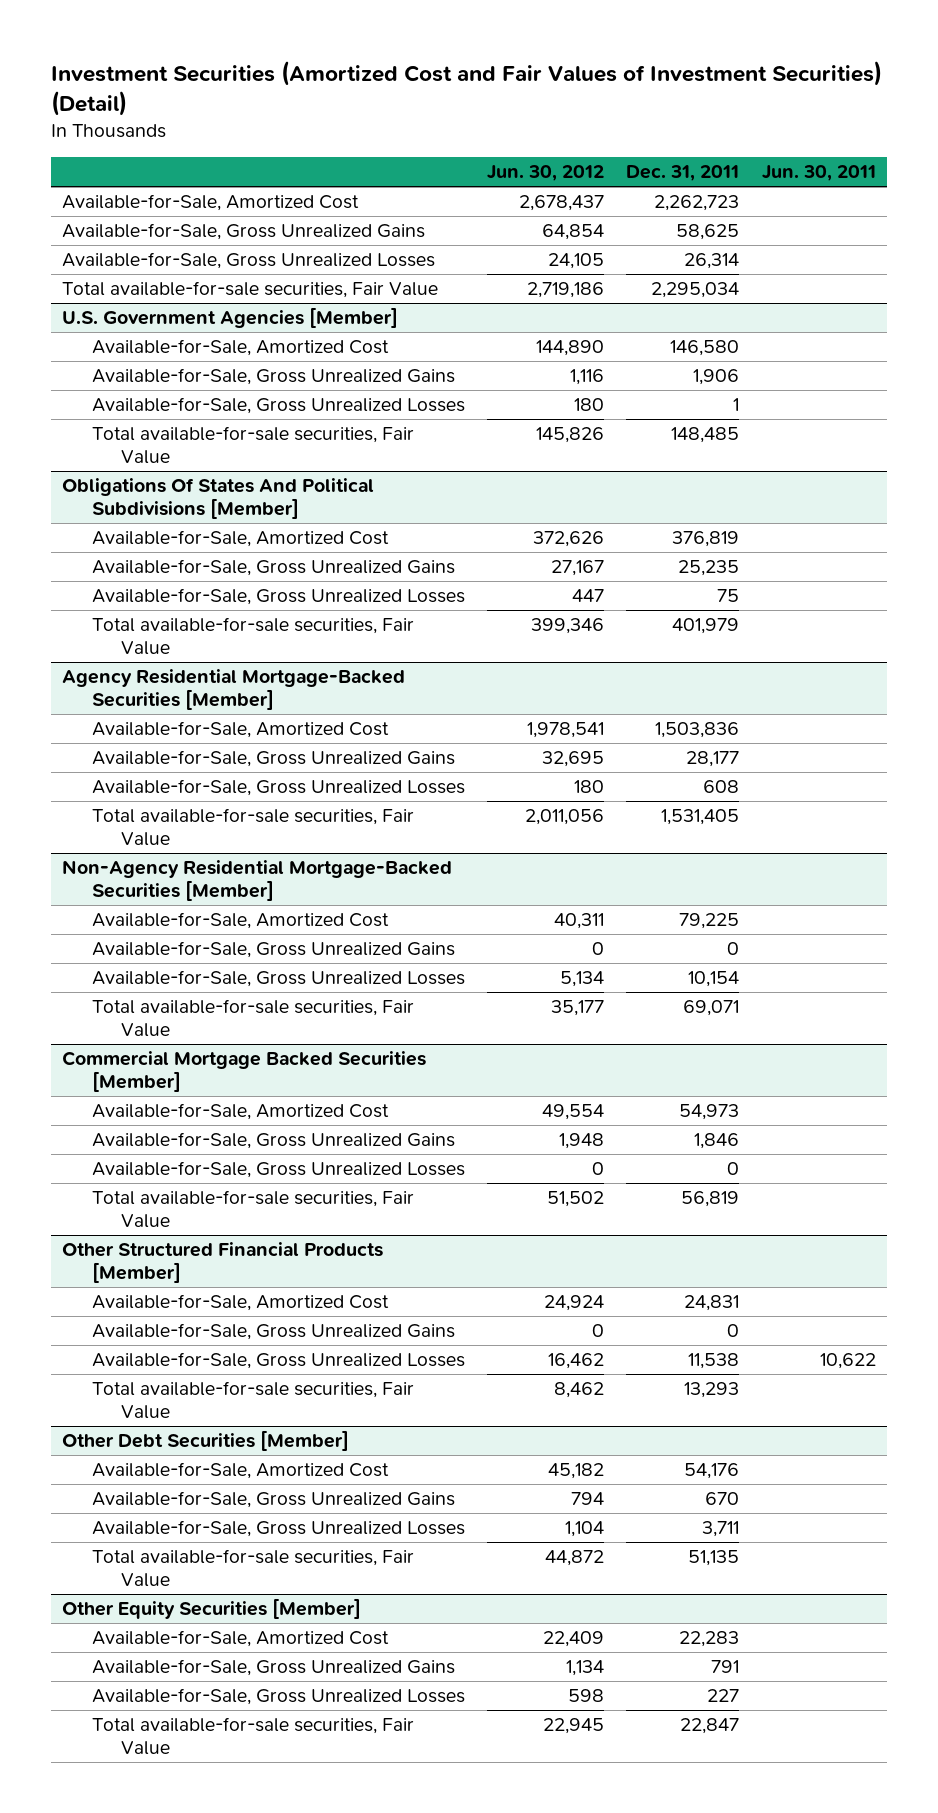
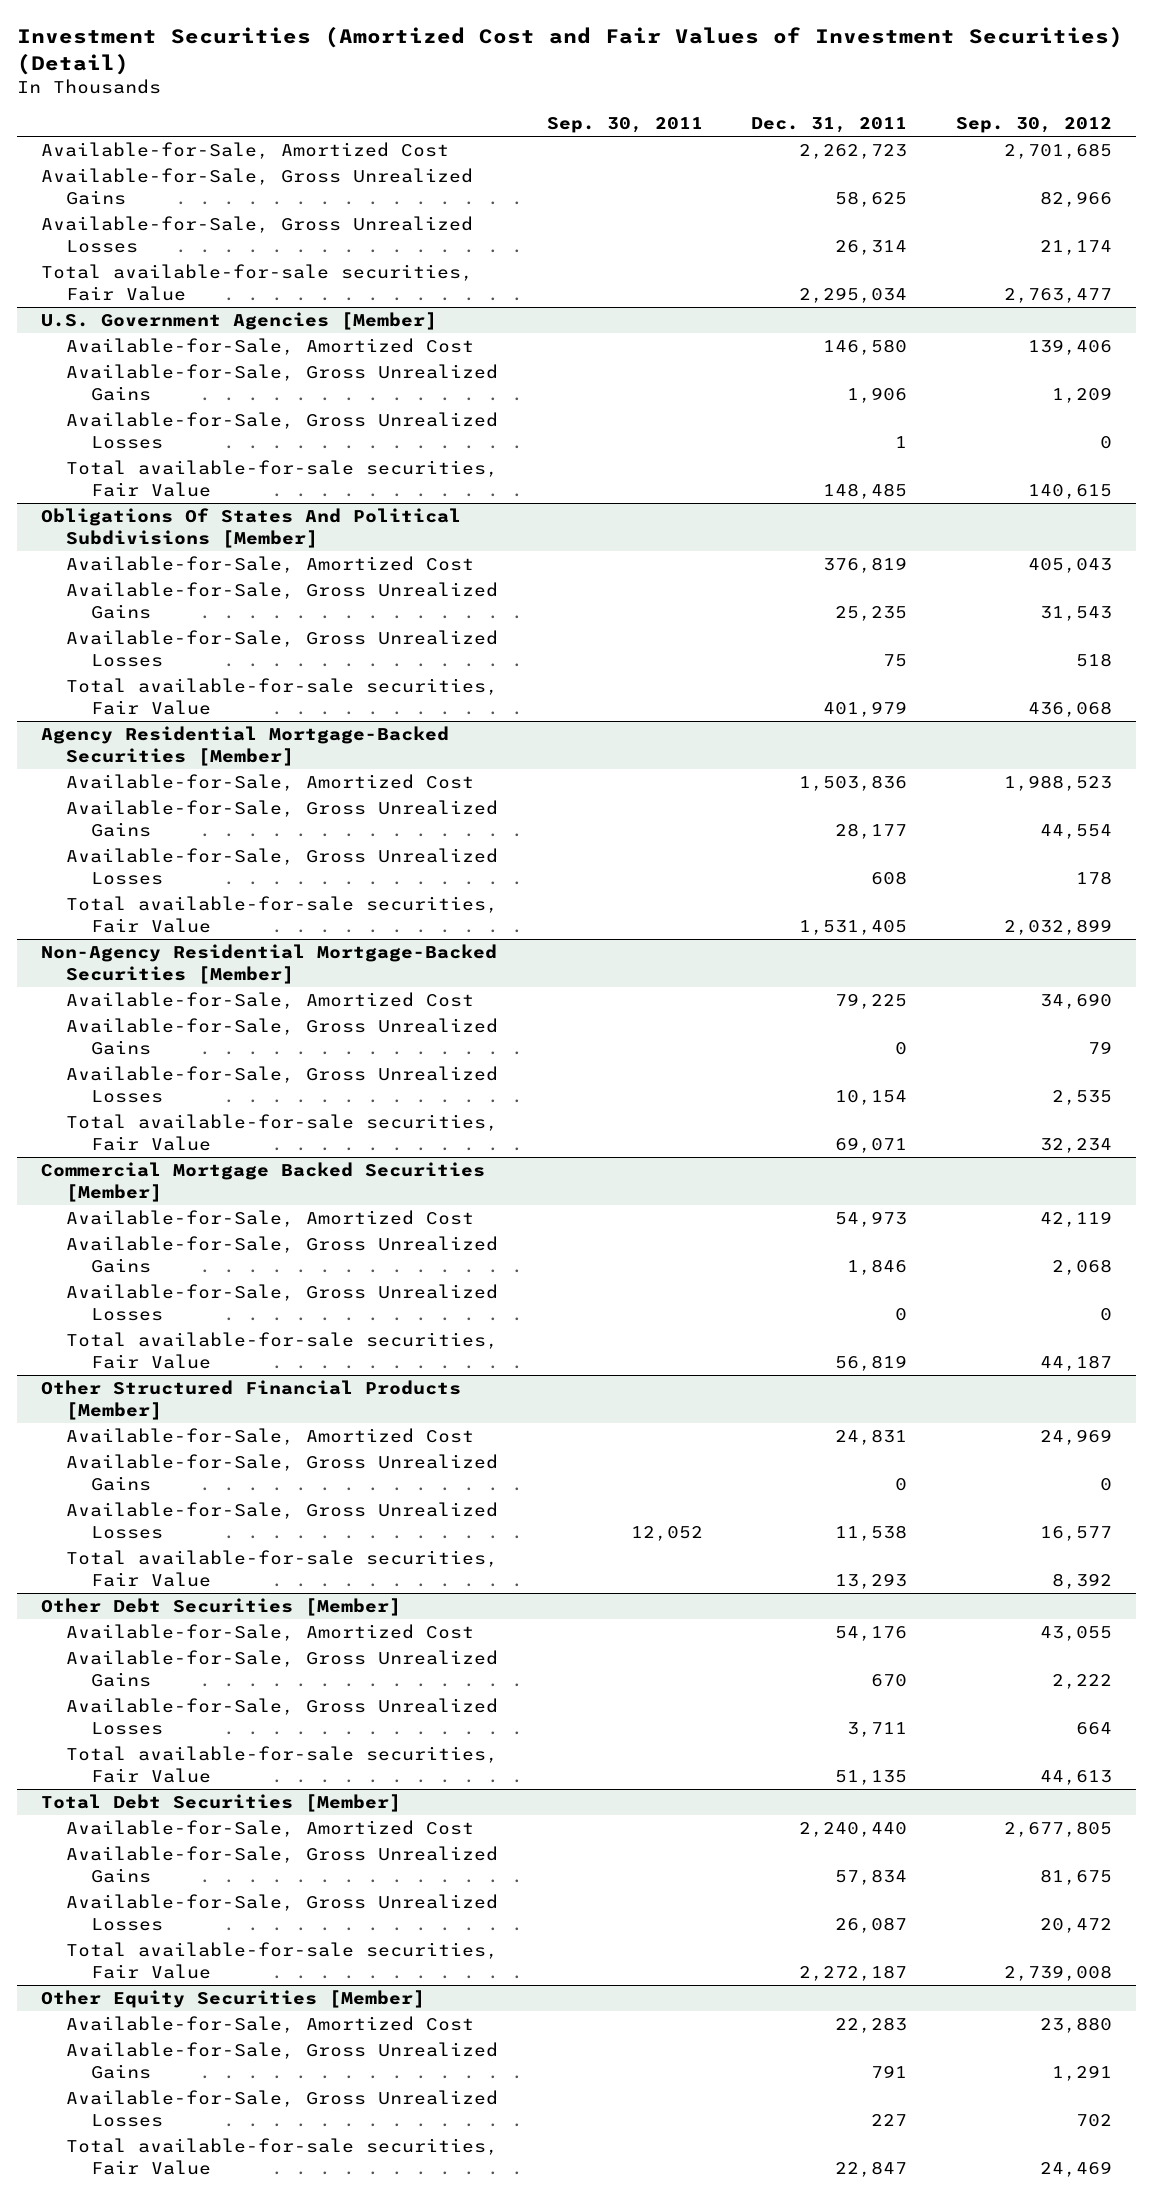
[487,164,605,181] Jun. 30, 2012 -> none
[761,164,876,181] Jun. 30, 2011 -> none
none -> [546,117,703,134] Sep. 30, 2011
none -> [956,117,1113,134] Sep. 30, 2012
none -> [41,1794,402,1813] Total Debt Securities [Member]
none -> [66,1820,475,1838] Available-for-Sale, Amortized Cost
none -> [66,1846,499,1884] Available-for-Sale, Gross Unrealized Gains
none -> [66,1894,499,1932] Available-for-Sale, Gross Unrealized Losses
none -> [66,1942,499,1980] Total available-for-sale securities, Fair Value

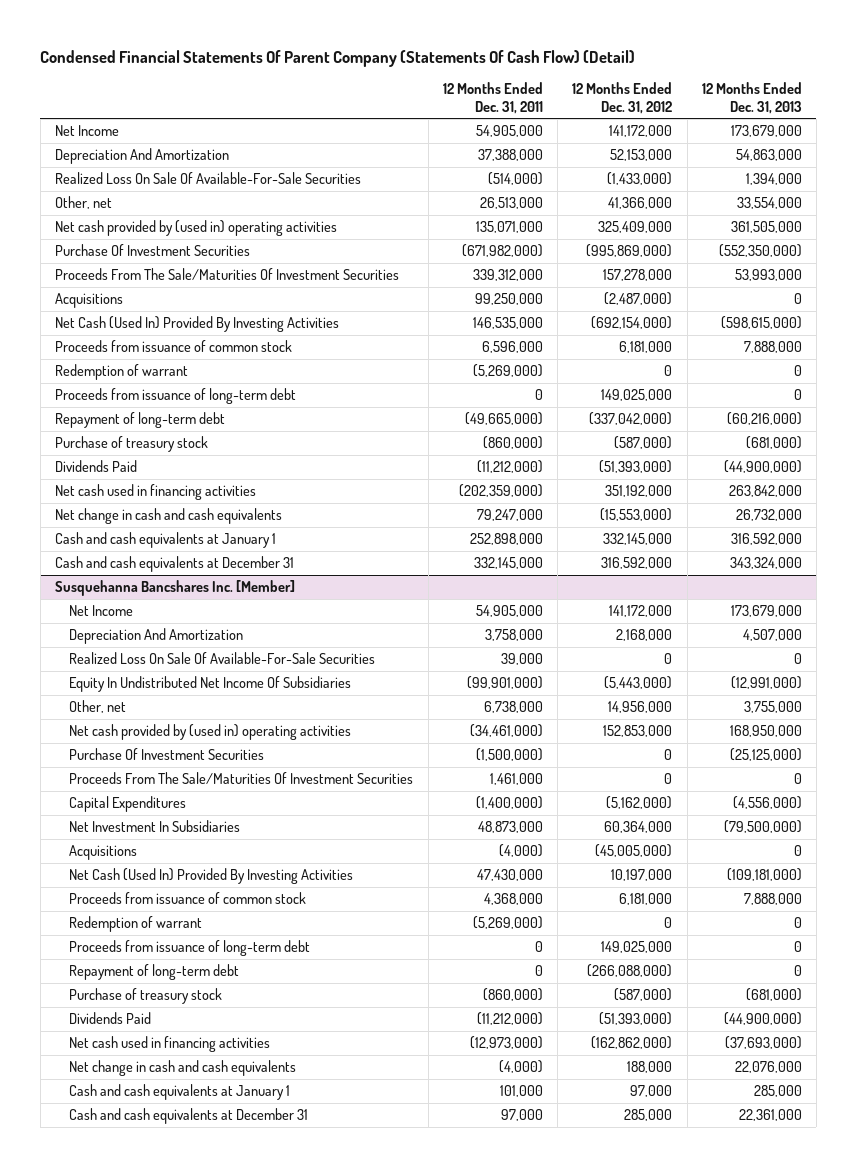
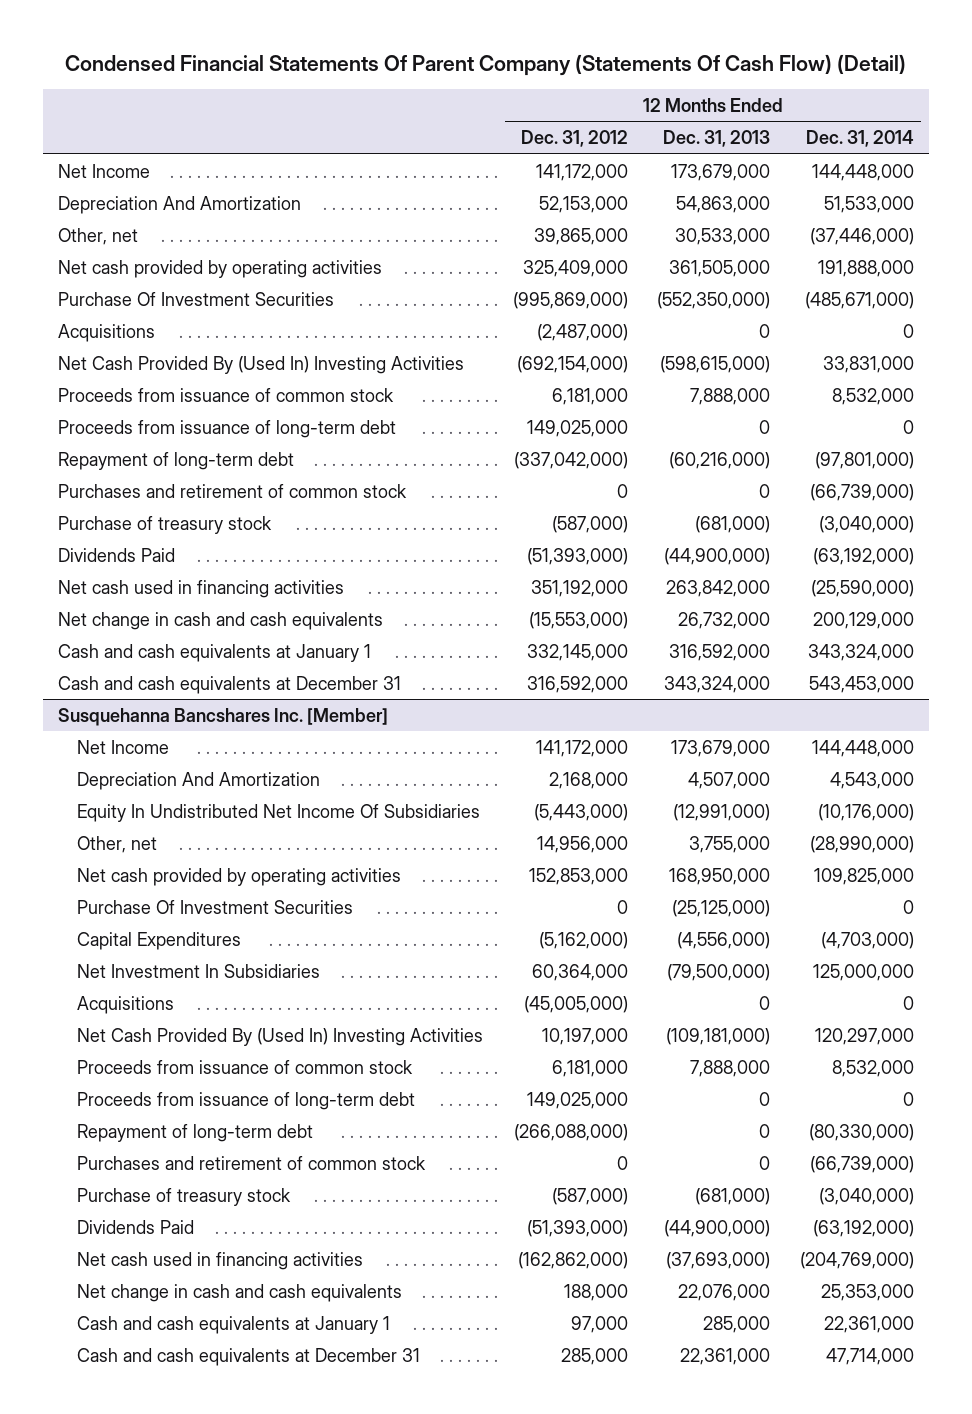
[442,82,543,114] 12 Months Ended Dec. 31, 2011 -> none
none -> [805,130,914,148] Dec. 31, 2014
[54,172,361,185] Realized Loss On Sale Of Available-For-Sale Securities -> none
[608,197,673,210] 41,366,000 -> [533,227,628,245] 39,865,000
[736,197,802,210] 33,554,000 -> [675,227,771,245] 30,533,000
[54,220,337,237] Net cash provided by (used in) operating activities -> [57,259,382,278] Net cash provided by operating activities
[54,268,399,281] Proceeds From The Sale/Maturities Of Investment Securities -> none
[54,316,339,333] Net Cash (Used In) Provided By Investing Activities -> [57,355,464,374] Net Cash Provided By (Used In) Investing Activities
[54,364,188,381] Redemption of warrant -> none
none -> [57,483,407,498] Purchases and retirement of common stock
[69,652,376,665] Realized Loss On Sale Of Available-For-Sale Securities -> none
[69,724,352,741] Net cash provided by (used in) operating activities -> [77,867,402,886] Net cash provided by operating activities
[69,772,414,785] Proceeds From The Sale/Maturities Of Investment Securities -> none
[69,868,354,885] Net Cash (Used In) Provided By Investing Activities -> [77,1027,484,1046] Net Cash Provided By (Used In) Investing Activities
[69,916,203,933] Redemption of warrant -> none
none -> [77,1155,427,1170] Purchases and retirement of common stock

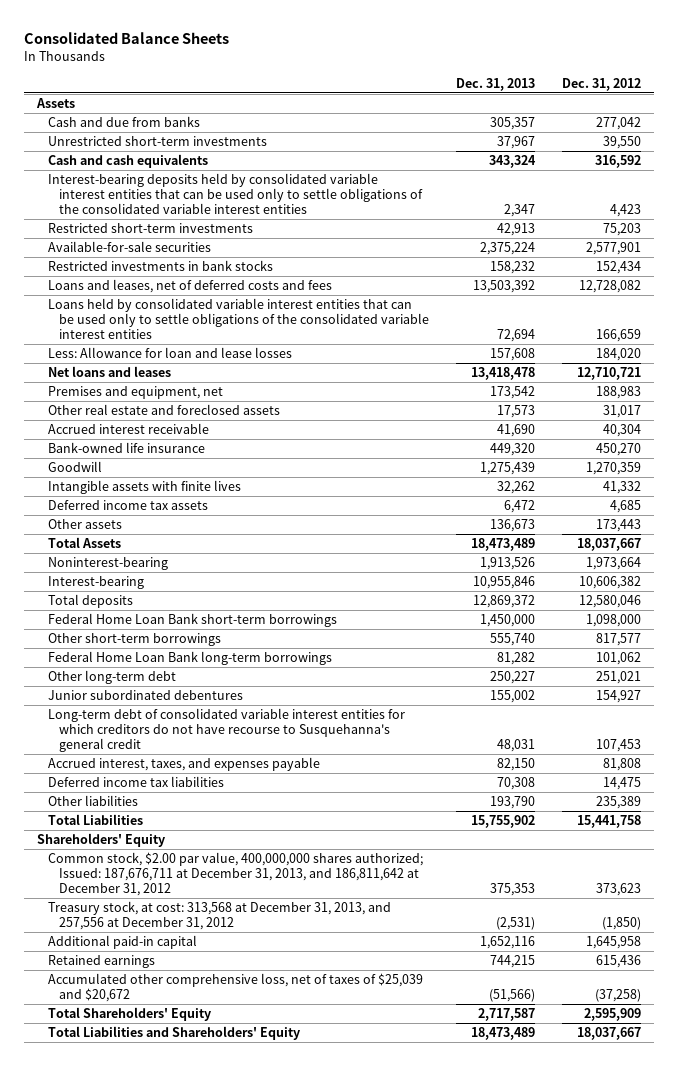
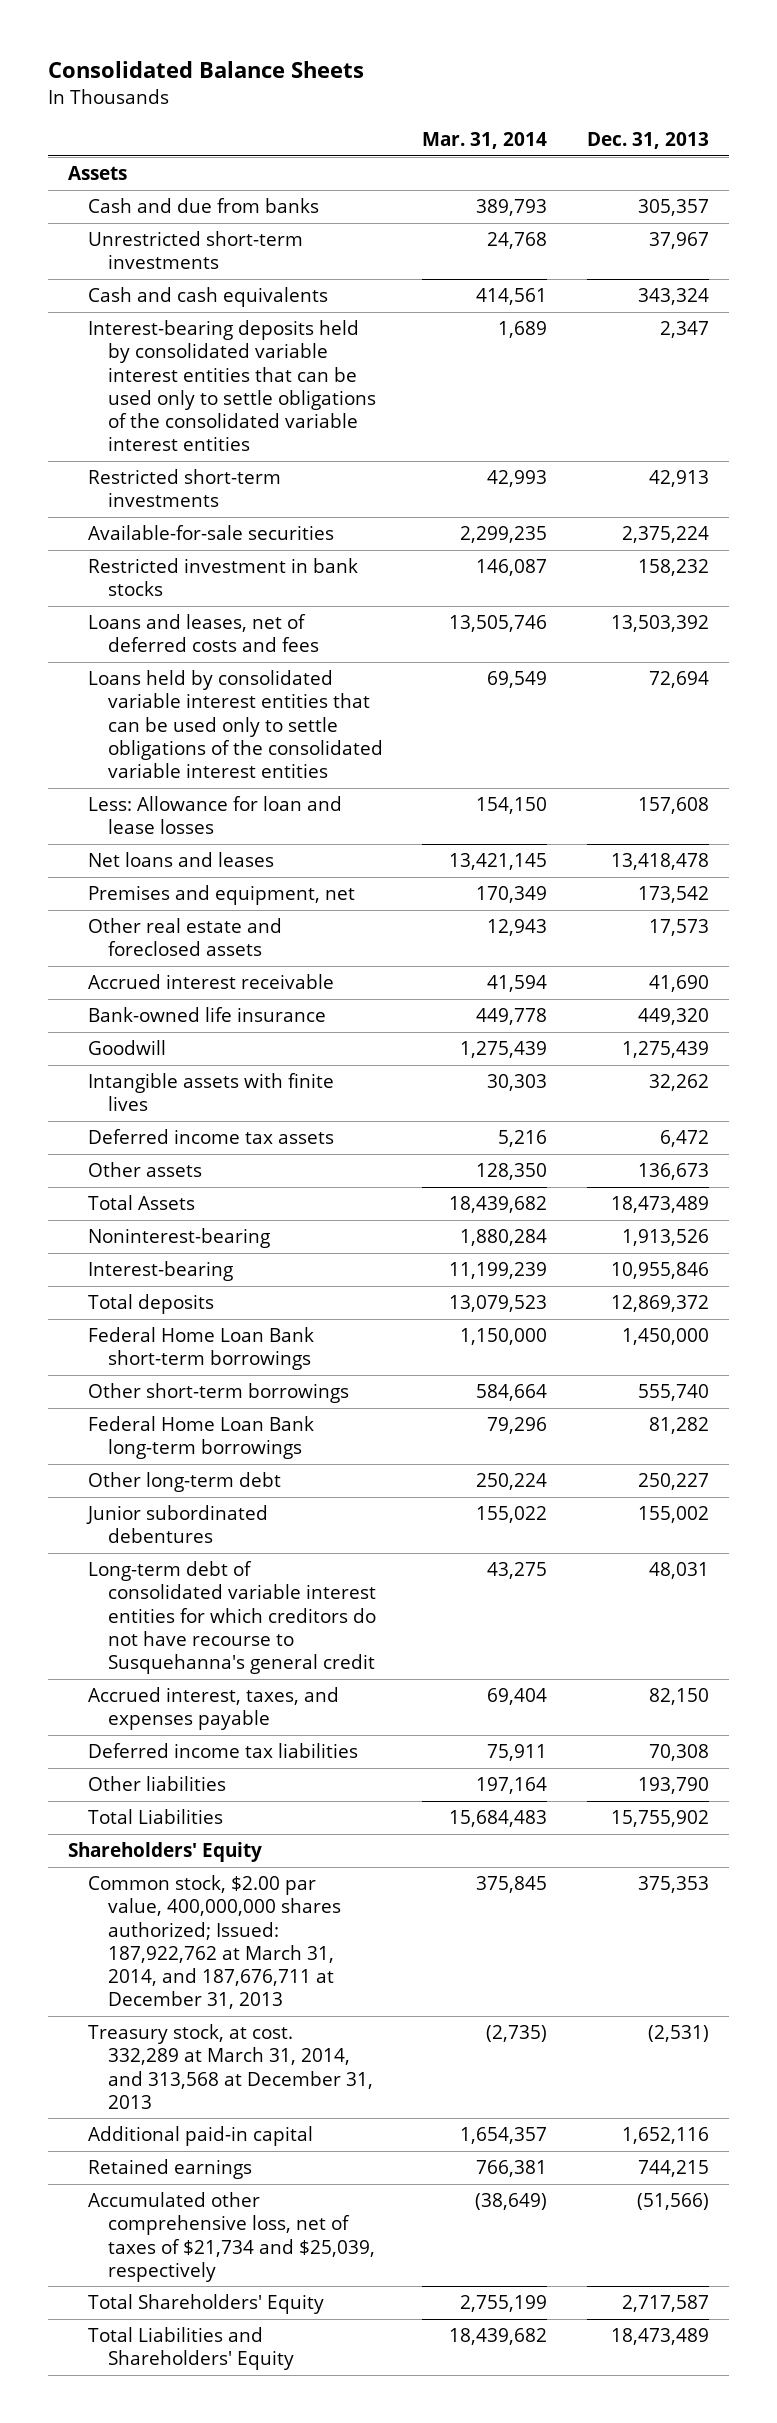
[561,77,641,91] Dec. 31, 2012 -> none
none -> [422,132,548,150] Mar. 31, 2014
[48,260,274,272] Restricted investments in bank stocks -> [87,558,358,597] Restricted investment in bank stocks
[48,852,424,896] Common stock, $2.00 par value, 400,000,000 shares authorized; Issued: 187,676,711 at December 31, 2013, and 186,811,642 at December 31, 2012 -> [87,1875,341,2009] Common stock, $2.00 par value, 400,000,000 shares authorized; Issued: 187,922,762 at March 31, 2014, and 187,676,711 at December 31, 2013
[48,901,392,930] Treasury stock, at cost: 313,568 at December 31, 2013, and 257,556 at December 31, 2012 -> [87,2024,373,2109] Treasury stock, at cost. 332,289 at March 31, 2014, and 313,568 at December 31, 2013
[48,973,424,1002] Accumulated other comprehensive loss, net of taxes of $25,039 and $20,672 -> [87,2192,375,2282] Accumulated other comprehensive loss, net of taxes of $21,734 and $25,039, respectively

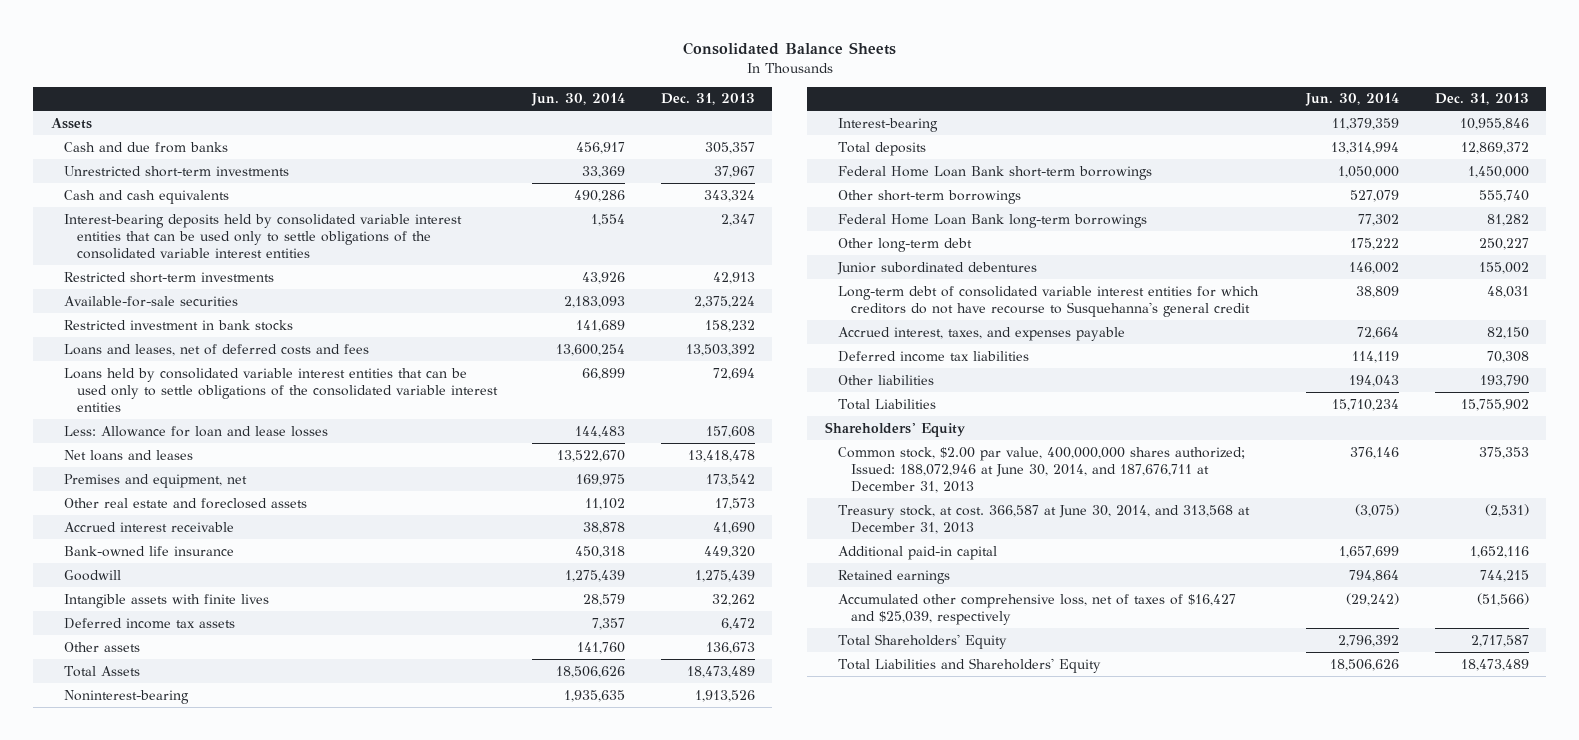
[422,132,548,150] Mar. 31, 2014 -> none
none -> [531,93,626,107] Jun. 30, 2014
[87,1875,341,2009] Common stock, $2.00 par value, 400,000,000 shares authorized; Issued: 187,922,762 at March 31, 2014, and 187,676,711 at December 31, 2013 -> [837,446,1245,493] Common stock, $2.00 par value, 400,000,000 shares authorized; Issued: 188,072,946 at June 30, 2014, and 187,676,711 at December 31, 2013
[87,2024,373,2109] Treasury stock, at cost. 332,289 at March 31, 2014, and 313,568 at December 31, 2013 -> [837,504,1250,534] Treasury stock, at cost. 366,587 at June 30, 2014, and 313,568 at December 31, 2013
[87,2192,375,2282] Accumulated other comprehensive loss, net of taxes of $21,734 and $25,039, respectively -> [837,593,1236,625] Accumulated other comprehensive loss, net of taxes of $16,427 and $25,039, respectively

